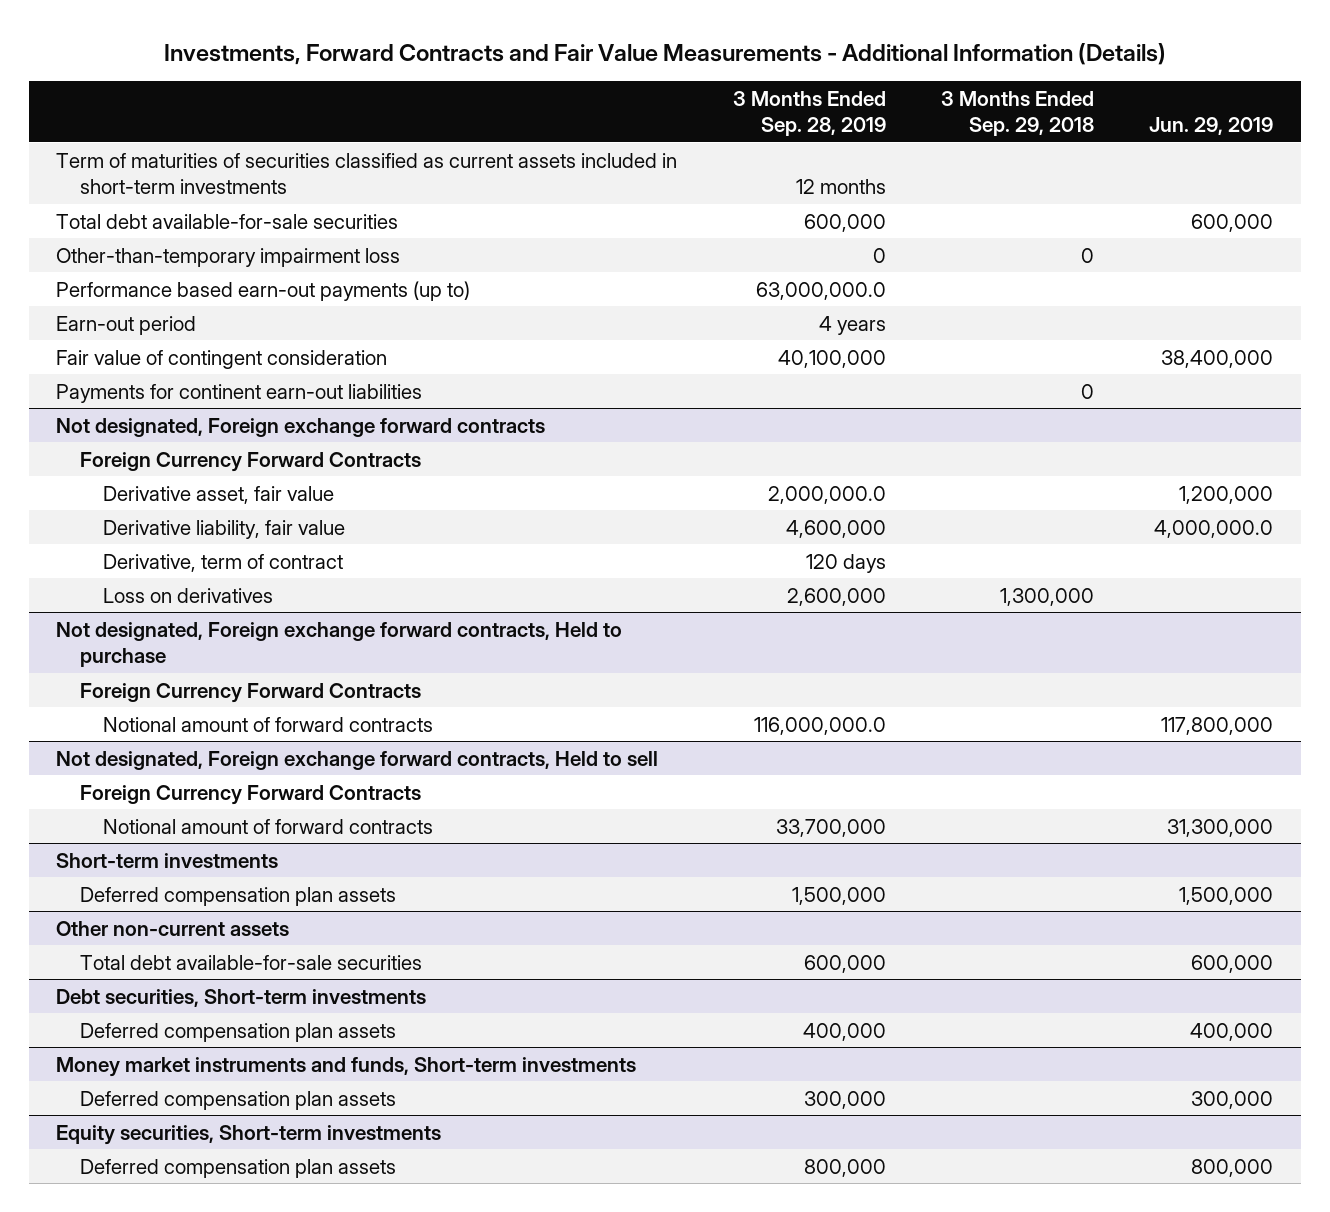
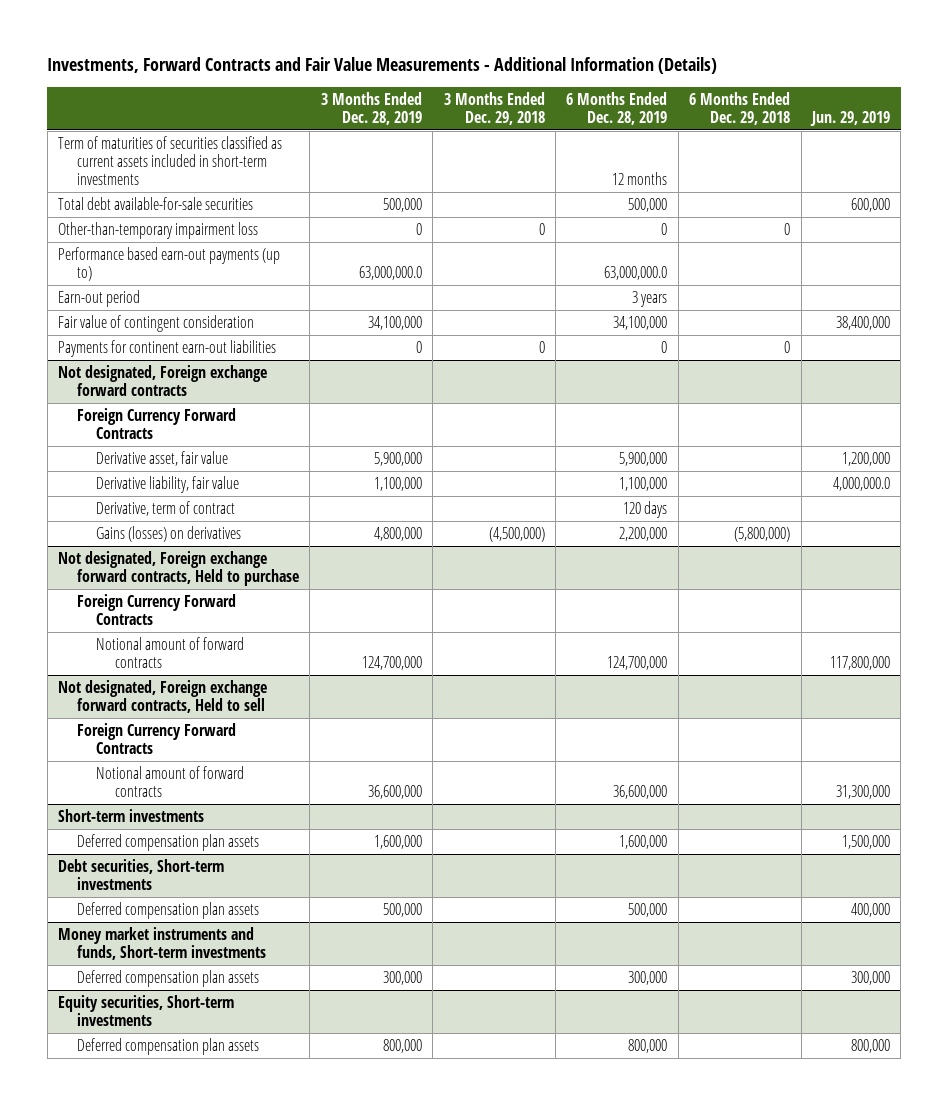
[732,90,886,137] 3 Months Ended Sep. 28, 2019 -> none
[940,90,1094,137] 3 Months Ended Sep. 29, 2018 -> none
none -> [320,91,422,125] 3 Months Ended Dec. 28, 2019
none -> [443,91,545,125] 3 Months Ended Dec. 29, 2018
none -> [566,91,668,125] 6 Months Ended Dec. 28, 2019
none -> [689,91,791,125] 6 Months Ended Dec. 29, 2018
[103,587,274,603] Loss on derivatives -> [95,525,241,542] Gains (losses) on derivatives
[56,920,290,936] Other non-current assets -> none
[79,954,422,970] Total debt available-for-sale securities -> none

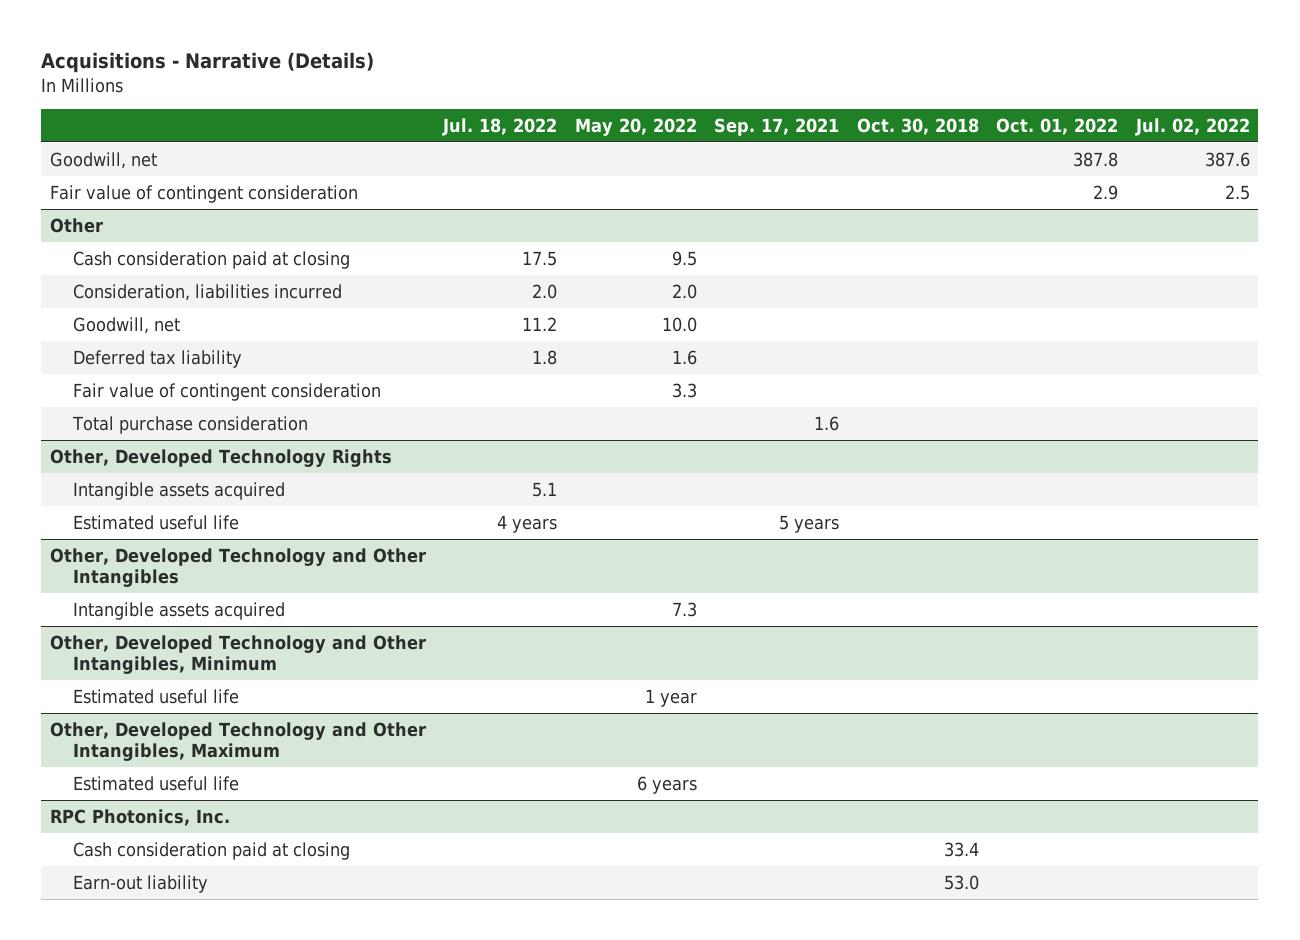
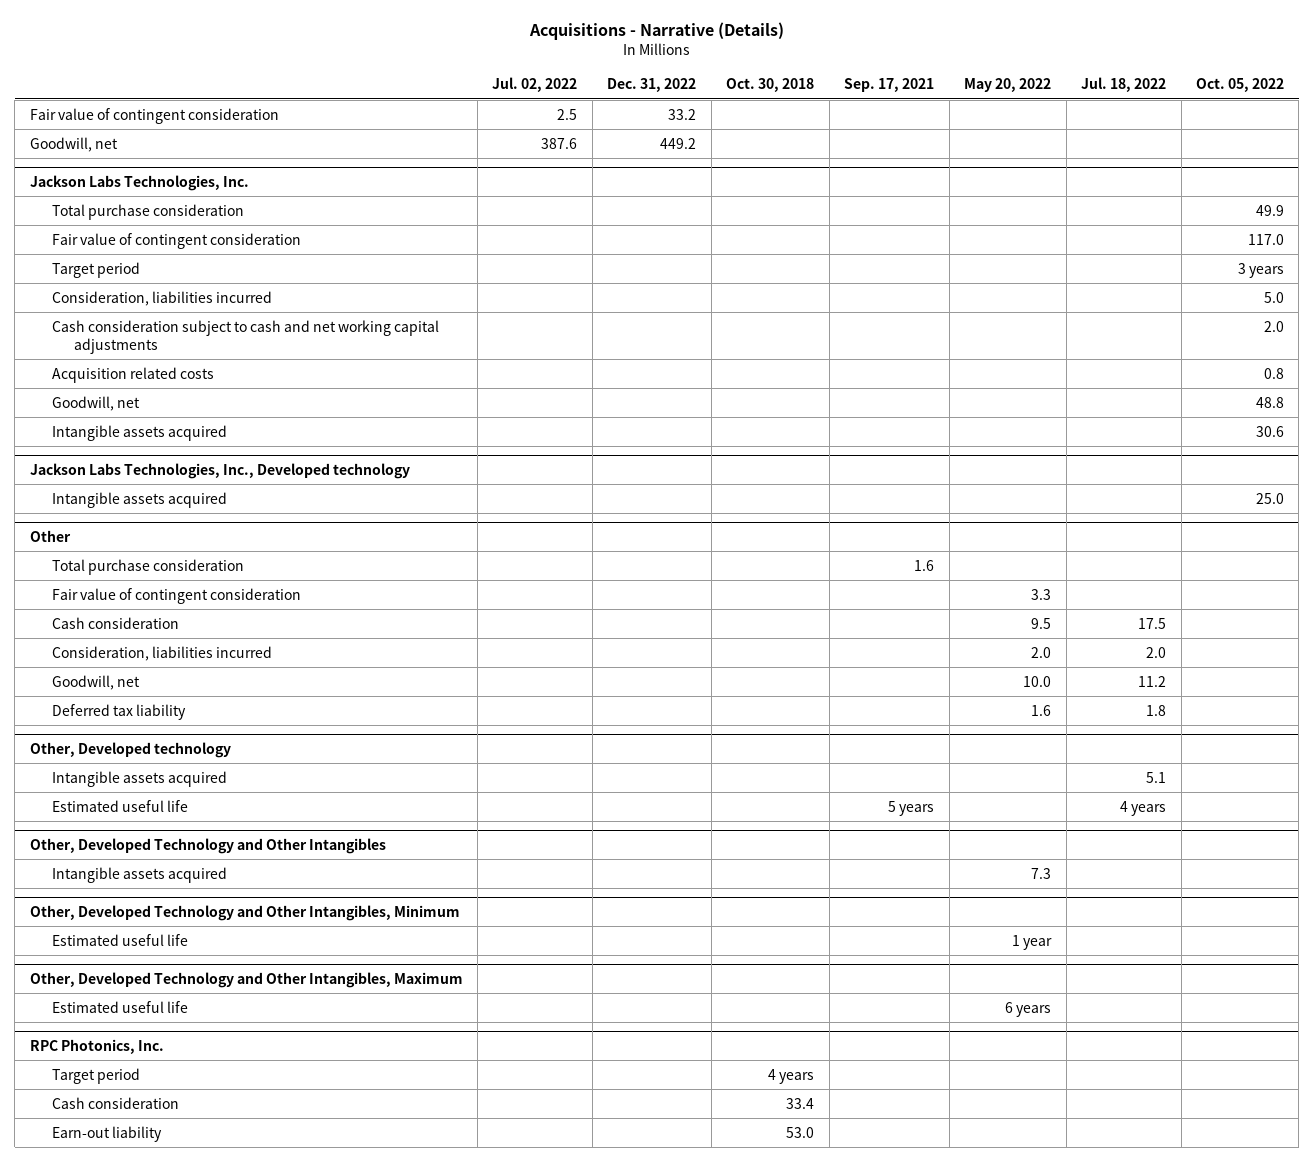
[996,117,1119,135] Oct. 01, 2022 -> none
none -> [607,78,697,93] Dec. 31, 2022
none -> [1195,78,1284,93] Oct. 05, 2022
[50,151,158,169] Goodwill, net -> [29,136,118,152] Goodwill, net
none -> [29,174,249,191] Jackson Labs Technologies, Inc.
none -> [52,203,245,220] Total purchase consideration
none -> [52,232,302,249] Fair value of contingent consideration
none -> [52,261,141,278] Target period
none -> [52,290,273,306] Consideration, liabilities incurred
none -> [52,319,440,354] Cash consideration subject to cash and net working capital adjustments
none -> [52,366,215,383] Acquisition related costs
none -> [52,395,141,411] Goodwill, net
none -> [52,424,228,441] Intangible assets acquired
none -> [29,462,410,479] Jackson Labs Technologies, Inc., Developed technology
none -> [52,491,228,508] Intangible assets acquired
[72,415,309,434] Total purchase consideration -> [52,558,245,575] Total purchase consideration
[73,382,382,401] Fair value of contingent consideration -> [52,587,302,604] Fair value of contingent consideration
[73,250,351,269] Cash consideration paid at closing -> [52,616,180,629] Cash consideration
[50,448,393,467] Other, Developed Technology Rights -> [29,741,231,758] Other, Developed technology
none -> [52,1067,141,1084] Target period
[73,841,351,860] Cash consideration paid at closing -> [52,1096,180,1109] Cash consideration

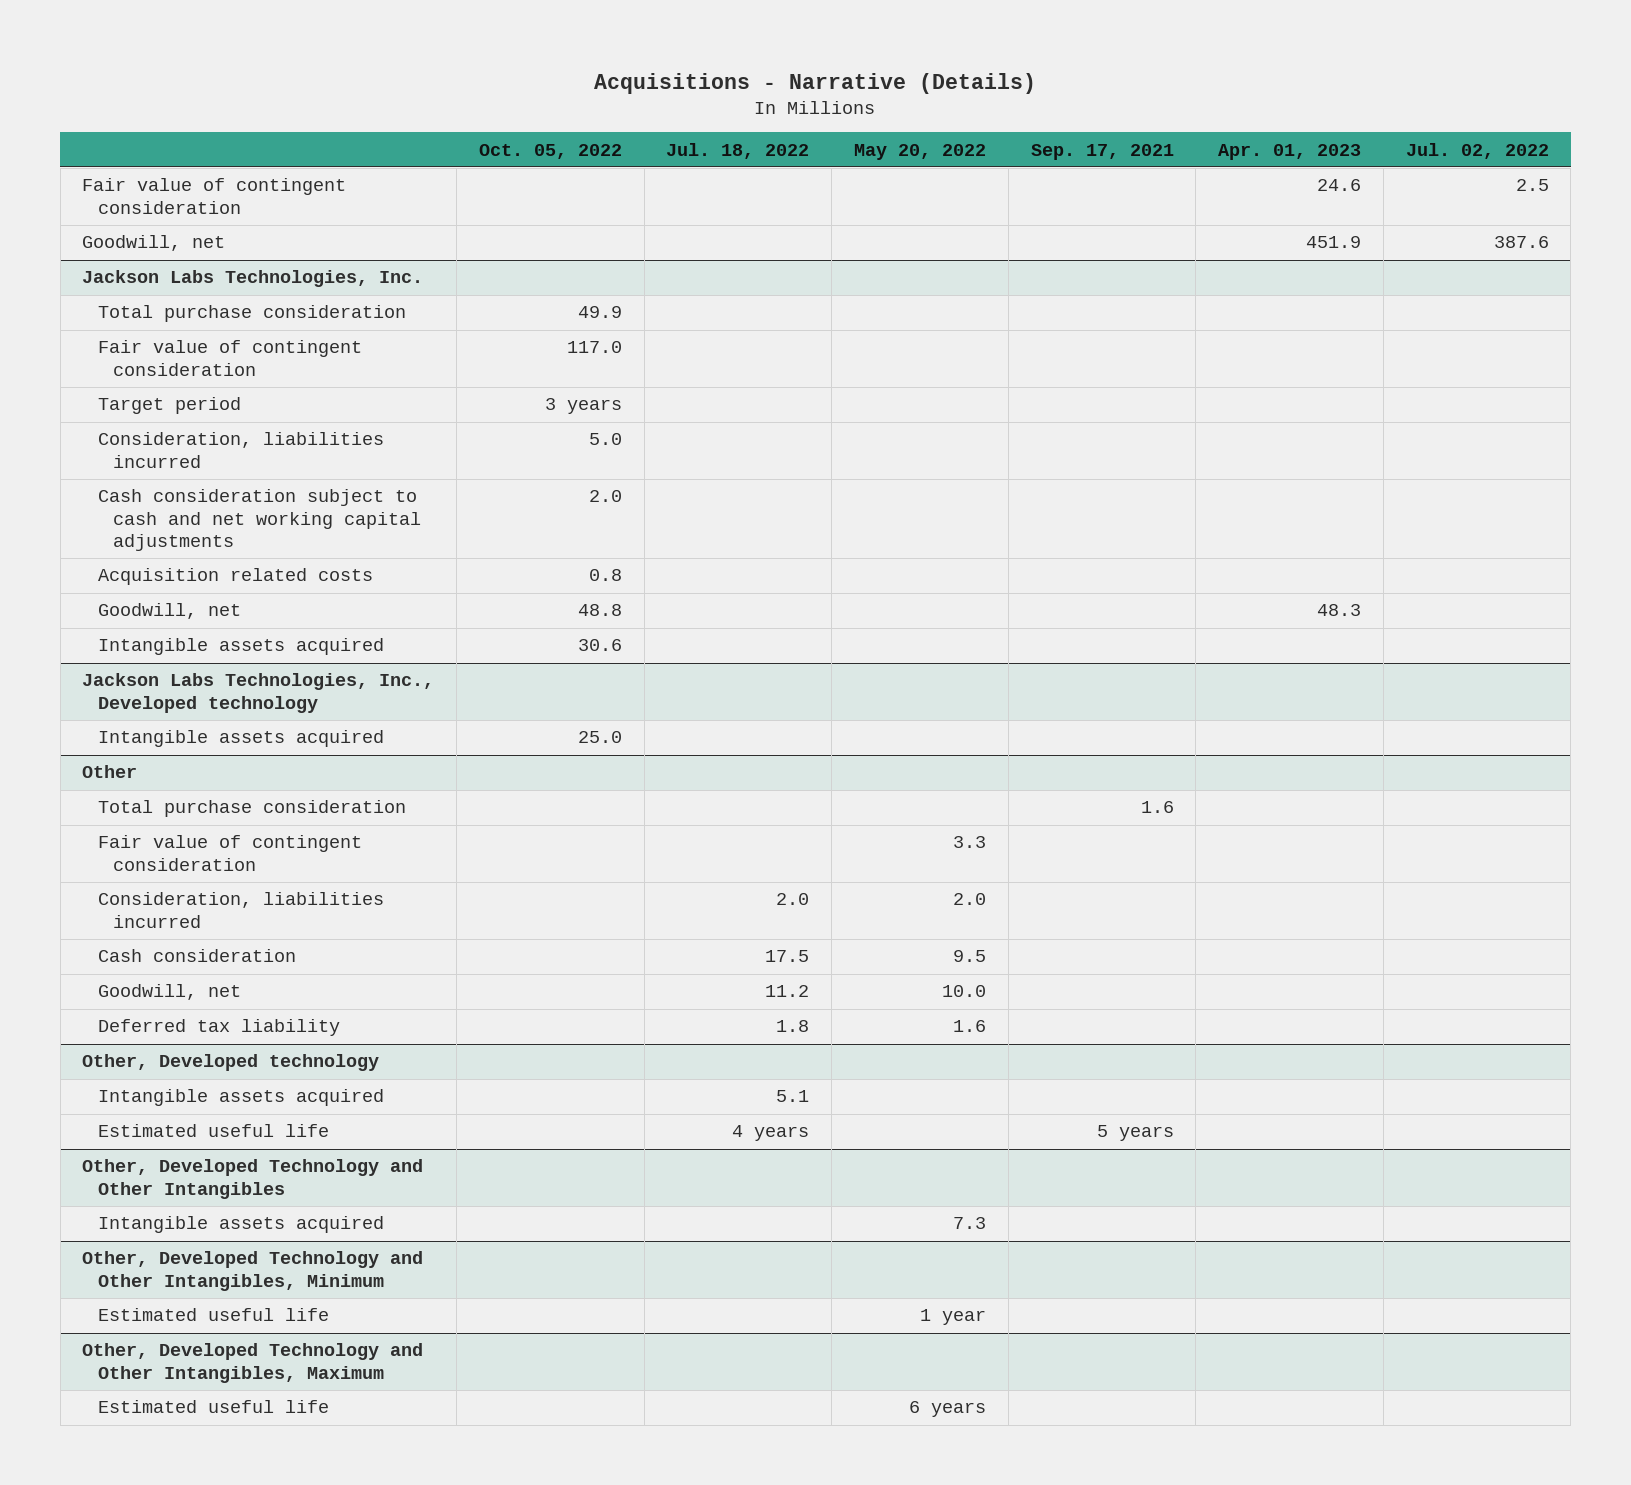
[607,78,697,93] Dec. 31, 2022 -> none
[726,78,815,93] Oct. 30, 2018 -> none
none -> [1218,143,1362,160] Apr. 01, 2023
[52,616,180,629] Cash consideration -> [97,949,296,963] Cash consideration
[29,1038,164,1054] RPC Photonics, Inc. -> none
[52,1067,141,1084] Target period -> none
[52,1096,180,1109] Cash consideration -> none
[52,1125,163,1142] Earn-out liability -> none

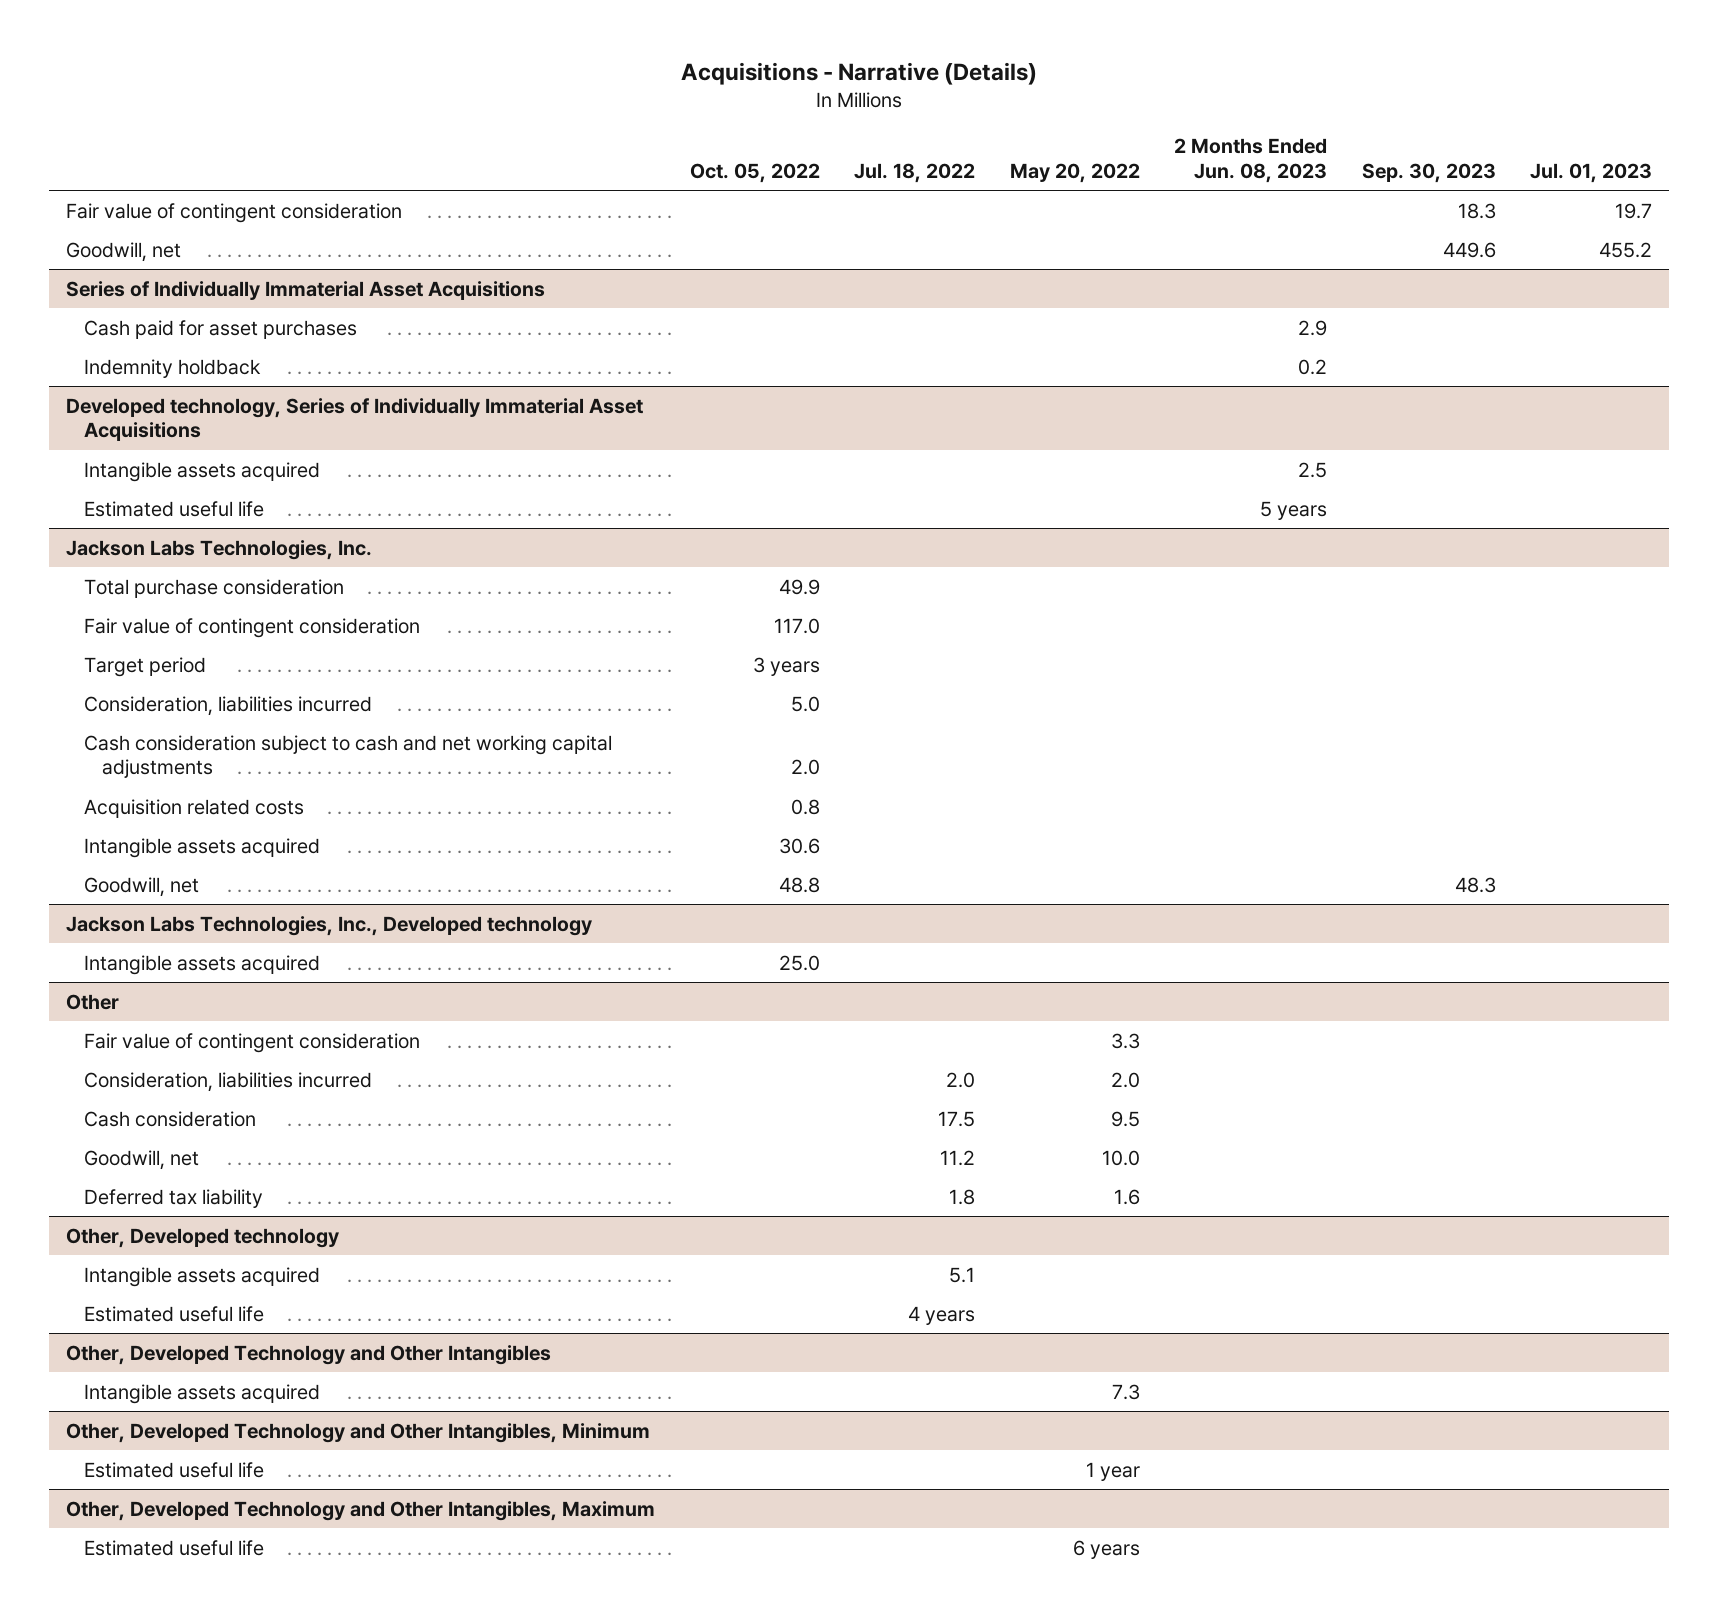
[1030,143,1174,160] Sep. 17, 2021 -> none
[1218,143,1362,160] Apr. 01, 2023 -> none
[1405,142,1549,159] Jul. 02, 2022 -> none
none -> [1174,138,1328,183] 2 Months Ended Jun. 08, 2023
none -> [1361,162,1496,183] Sep. 30, 2023
none -> [1530,162,1653,183] Jul. 01, 2023
none -> [66,280,546,300] Series of Individually Immaterial Asset Acquisitions
none -> [84,319,358,339] Cash paid for asset purchases
none -> [84,358,262,378] Indemnity holdback
none -> [66,397,644,442] Developed technology, Series of Individually Immaterial Asset Acquisitions
none -> [84,461,321,482] Intangible assets acquired
none -> [84,500,265,517] Estimated useful life
[97,603,241,620] Goodwill, net -> [84,876,200,897] Goodwill, net
[97,800,406,818] Total purchase consideration -> none

